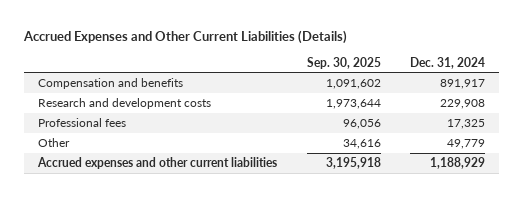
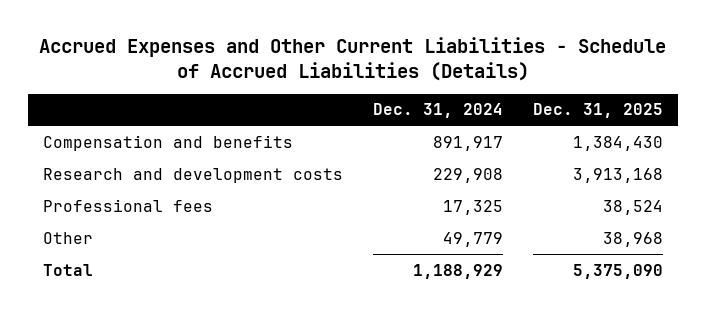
[22,30,347,45] Accrued Expenses and Other Current Liabilities (Details) -> [38,36,666,81] Accrued Expenses and Other Current Liabilities - Schedule of Accrued Liabilities (Details)
[306,56,381,69] Sep. 30, 2025 -> none
none -> [532,103,663,119] Dec. 31, 2025
[37,156,278,169] Accrued expenses and other current liabilities -> [43,263,94,276] Total

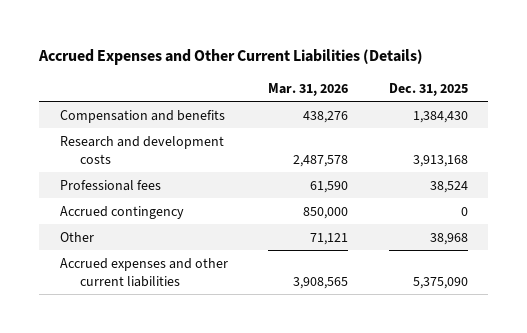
[38,36,666,81] Accrued Expenses and Other Current Liabilities - Schedule of Accrued Liabilities (Details) -> [38,48,424,65] Accrued Expenses and Other Current Liabilities (Details)
[372,103,503,119] Dec. 31, 2024 -> none
none -> [268,82,349,96] Mar. 31, 2026
none -> [59,205,184,219] Accrued contingency
[43,263,94,276] Total -> [59,257,228,287] Accrued expenses and other current liabilities

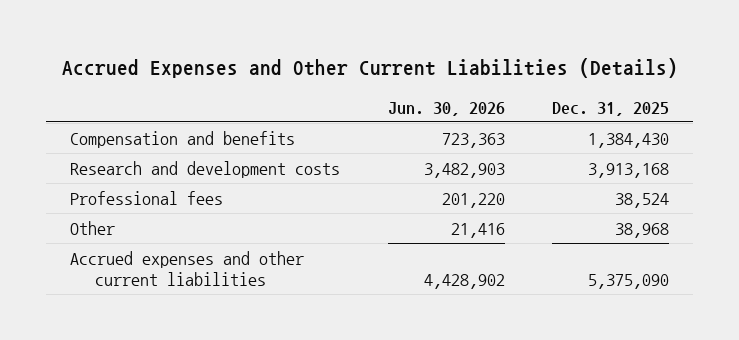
[268,82,349,96] Mar. 31, 2026 -> none
none -> [387,101,505,116] Jun. 30, 2026
[59,205,184,219] Accrued contingency -> none

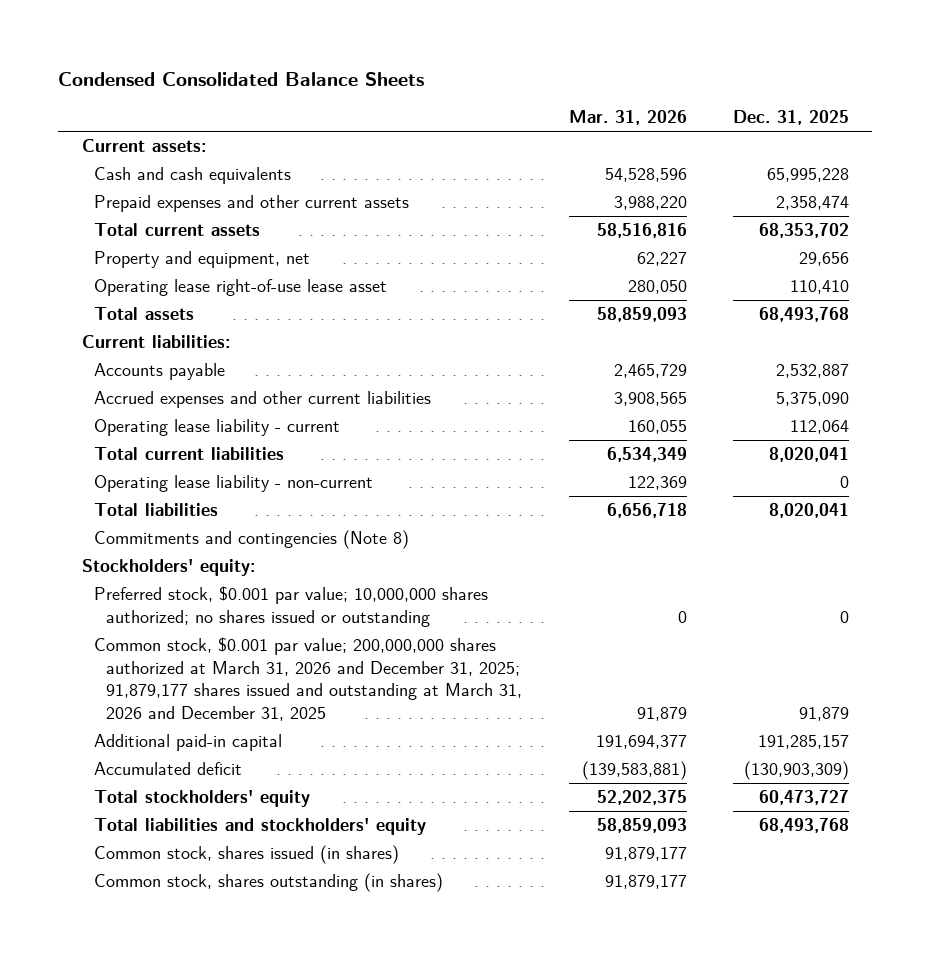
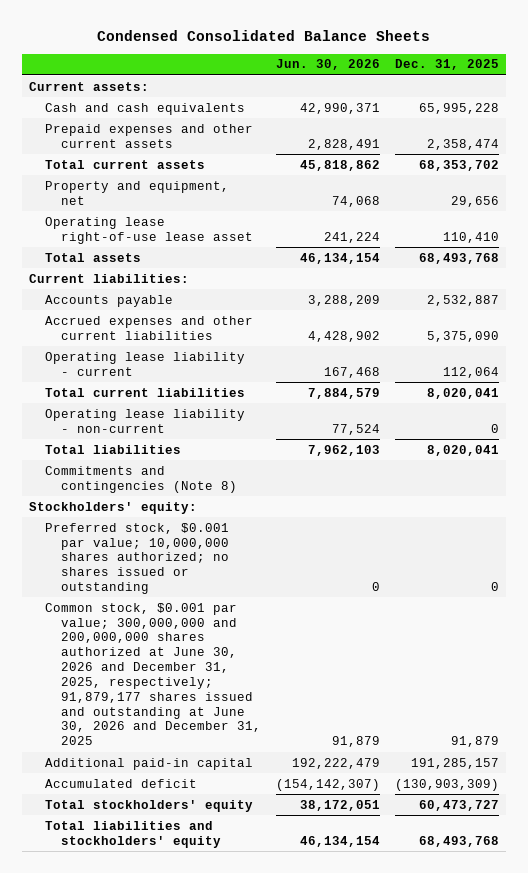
[568,110,687,126] Mar. 31, 2026 -> none
none -> [276,59,381,71] Jun. 30, 2026
[93,637,523,721] Common stock, $0.001 par value; 200,000,000 shares authorized at March 31, 2026 and December 31, 2025; 91,879,177 shares issued and outstanding at March 31, 2026 and December 31, 2025 -> [45,602,262,746] Common stock, $0.001 par value; 300,000,000 and 200,000,000 shares authorized at June 30, 2026 and December 31, 2025, respectively; 91,879,177 shares issued and outstanding at June 30, 2026 and December 31, 2025
[93,845,399,865] Common stock, shares issued (in shares) -> none
[93,873,443,893] Common stock, shares outstanding (in shares) -> none

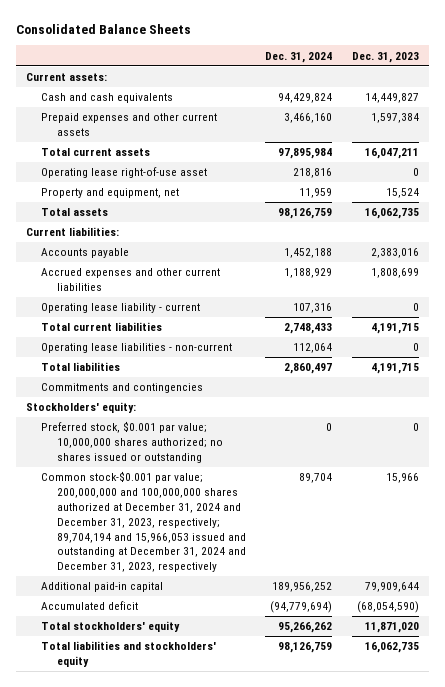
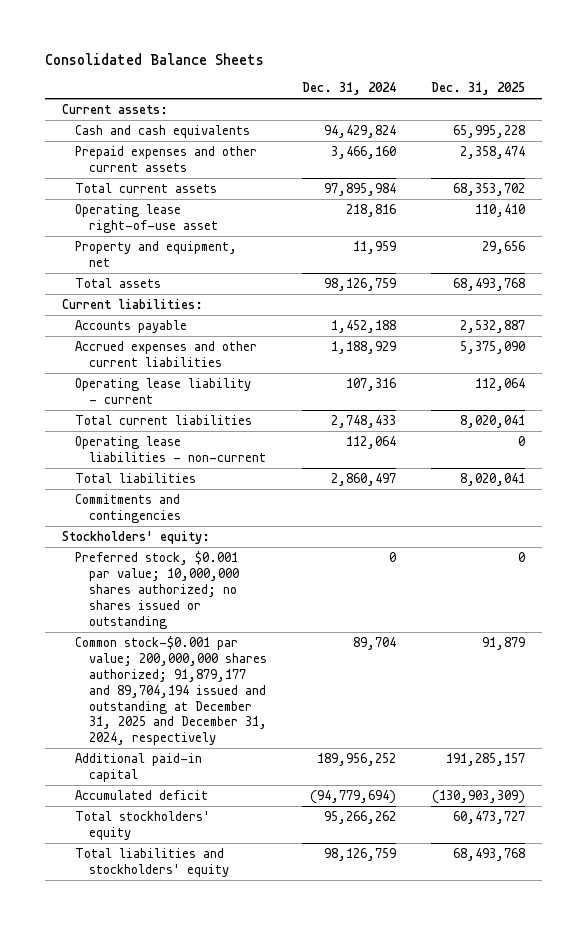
[352,51,420,63] Dec. 31, 2023 -> none
none -> [430,82,525,96] Dec. 31, 2025
[41,471,246,573] Common stock-$0.001 par value; 200,000,000 and 100,000,000 shares authorized at December 31, 2024 and December 31, 2023, respectively; 89,704,194 and 15,966,053 issued and outstanding at December 31, 2024 and December 31, 2023, respectively -> [75,635,267,746] Common stock-$0.001 par value; 200,000,000 shares authorized; 91,879,177 and 89,704,194 issued and outstanding at December 31, 2025 and December 31, 2024, respectively

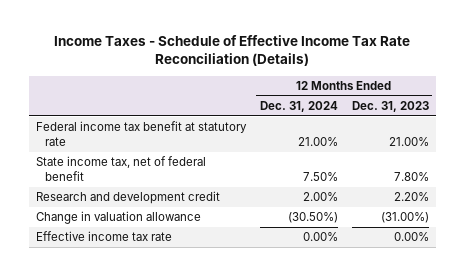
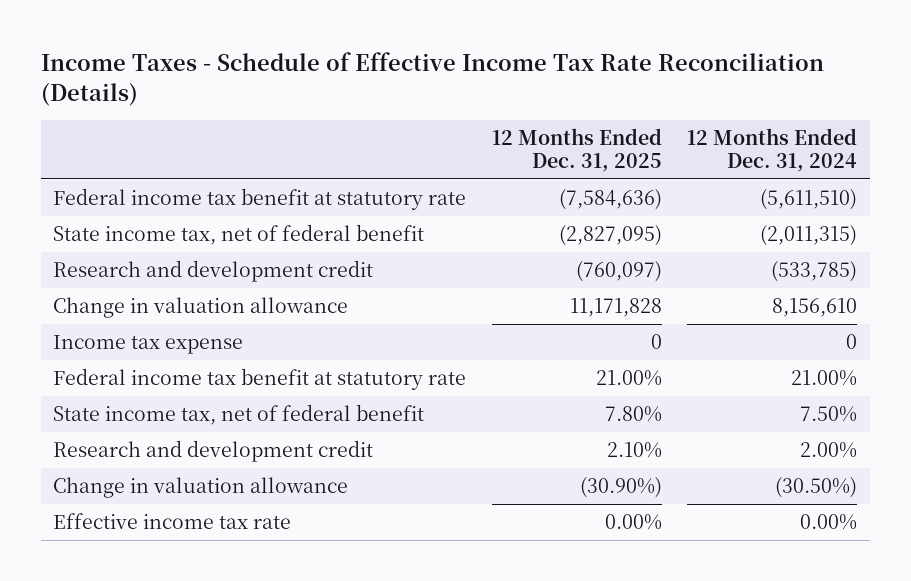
[351,100,429,112] Dec. 31, 2023 -> none
none -> [491,127,662,172] 12 Months Ended Dec. 31, 2025
none -> [53,188,467,211] Federal income tax benefit at statutory rate
none -> [53,224,425,246] State income tax, net of federal benefit
none -> [53,260,374,283] Research and development credit
none -> [53,297,349,319] Change in valuation allowance
none -> [53,335,244,355] Income tax expense

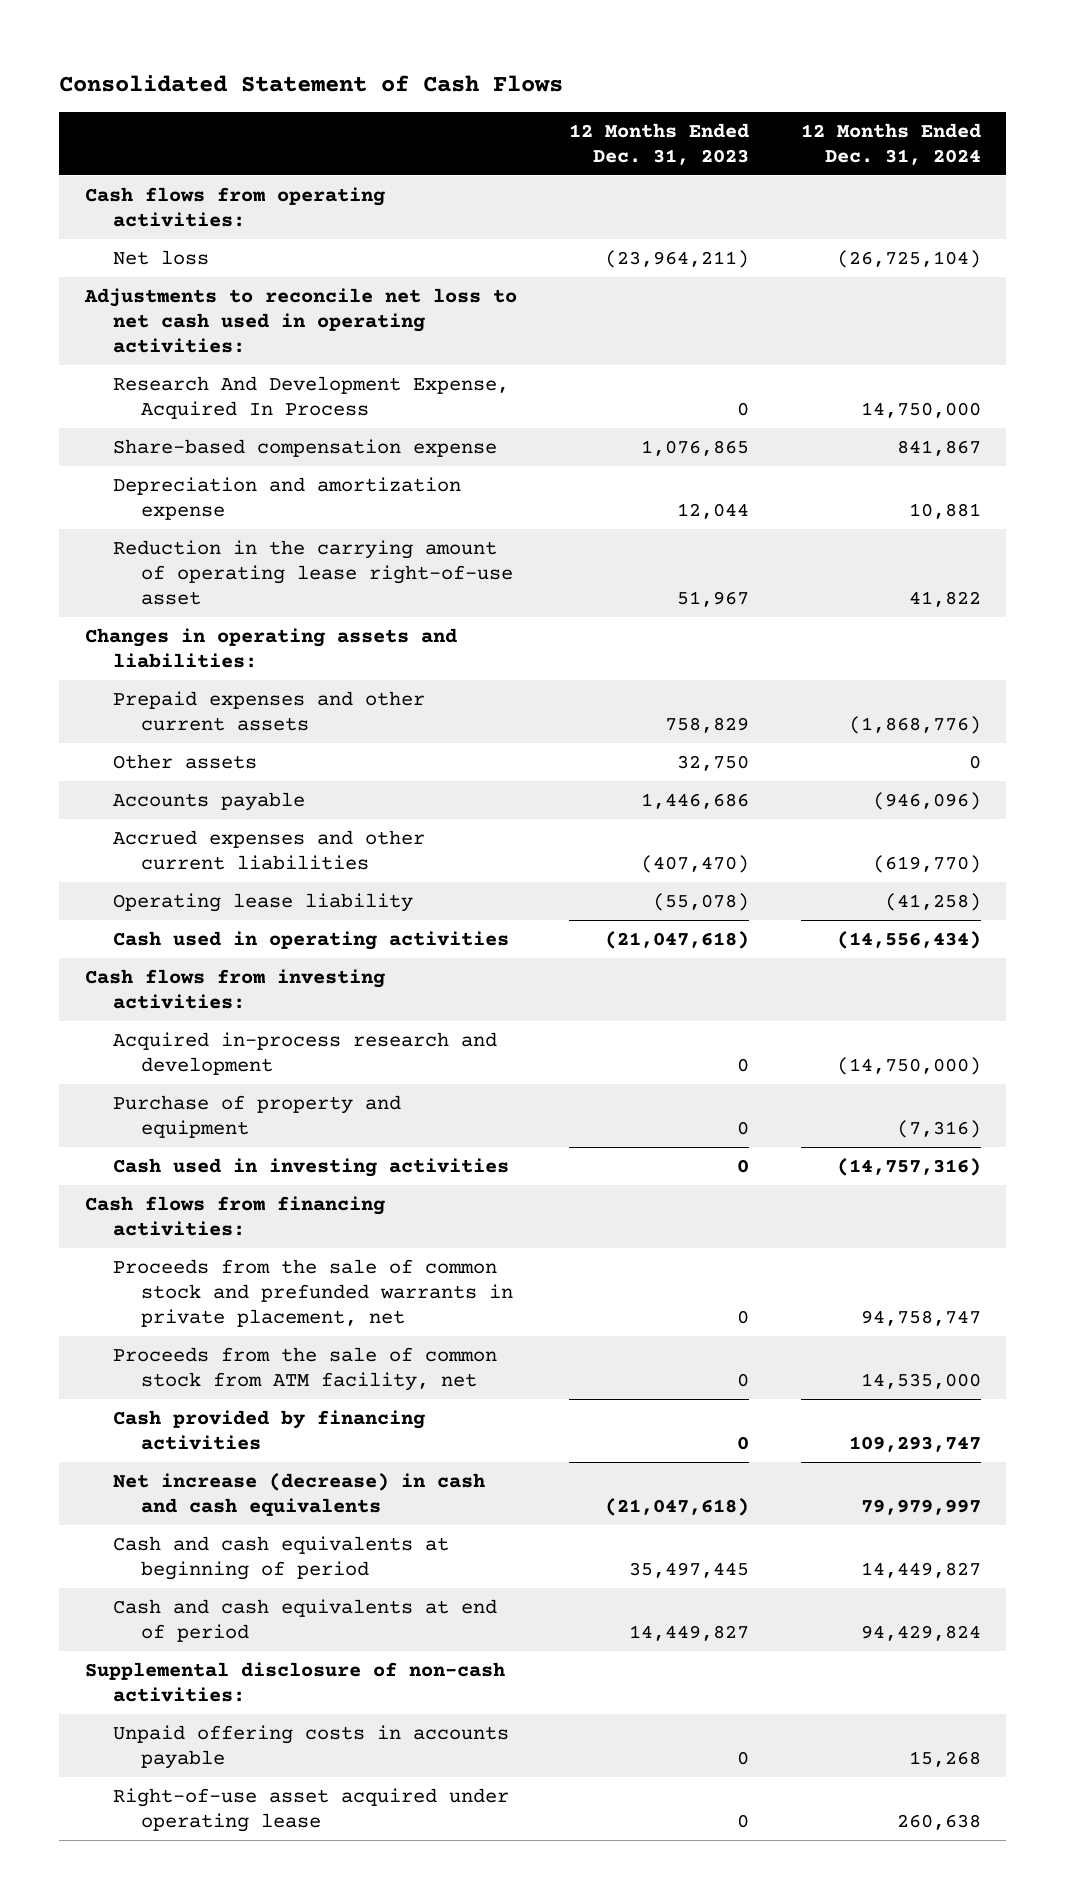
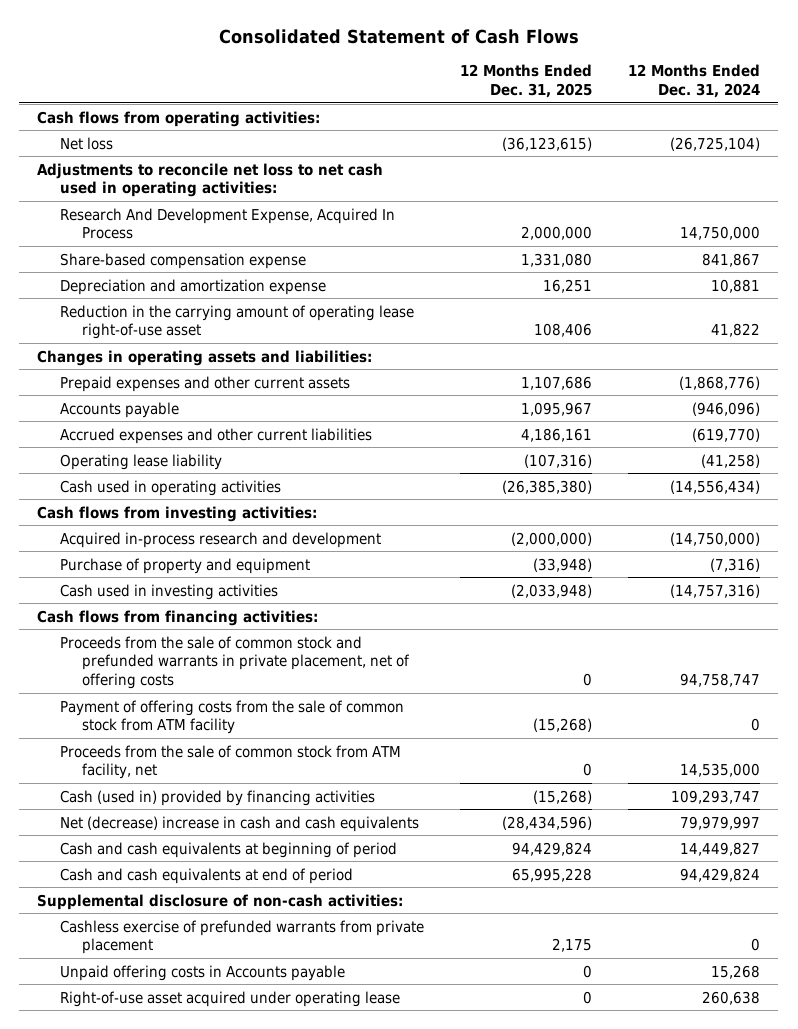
[568,122,749,165] 12 Months Ended Dec. 31, 2023 -> none
none -> [460,64,593,99] 12 Months Ended Dec. 31, 2025
[113,753,258,769] Other assets -> none
[113,1258,514,1327] Proceeds from the sale of common stock and prefunded warrants in private placement, net -> [59,635,411,690] Proceeds from the sale of common stock and prefunded warrants in private placement, net of offering costs
none -> [59,699,404,735] Payment of offering costs from the sale of common stock from ATM facility
[113,1409,426,1450] Cash provided by financing activities -> [59,789,375,806] Cash (used in) provided by financing activities
[113,1472,486,1516] Net increase (decrease) in cash and cash equivalents -> [59,815,419,832] Net (decrease) increase in cash and cash equivalents
none -> [59,919,424,955] Cashless exercise of prefunded warrants from private placement
[113,1724,510,1769] Unpaid offering costs in accounts payable -> [59,964,345,981] Unpaid offering costs in Accounts payable

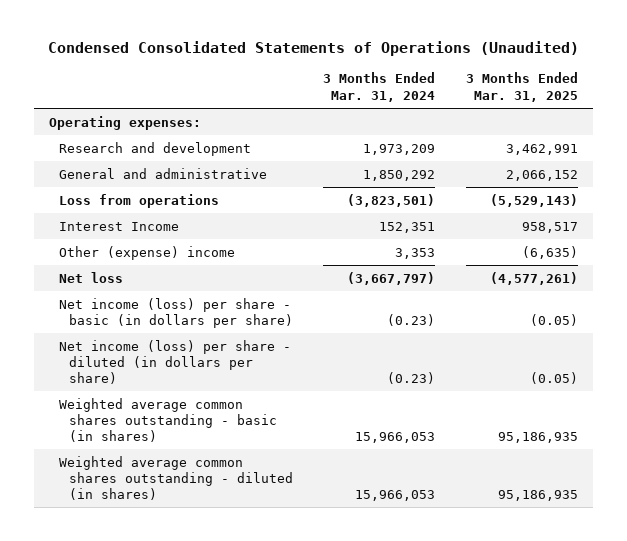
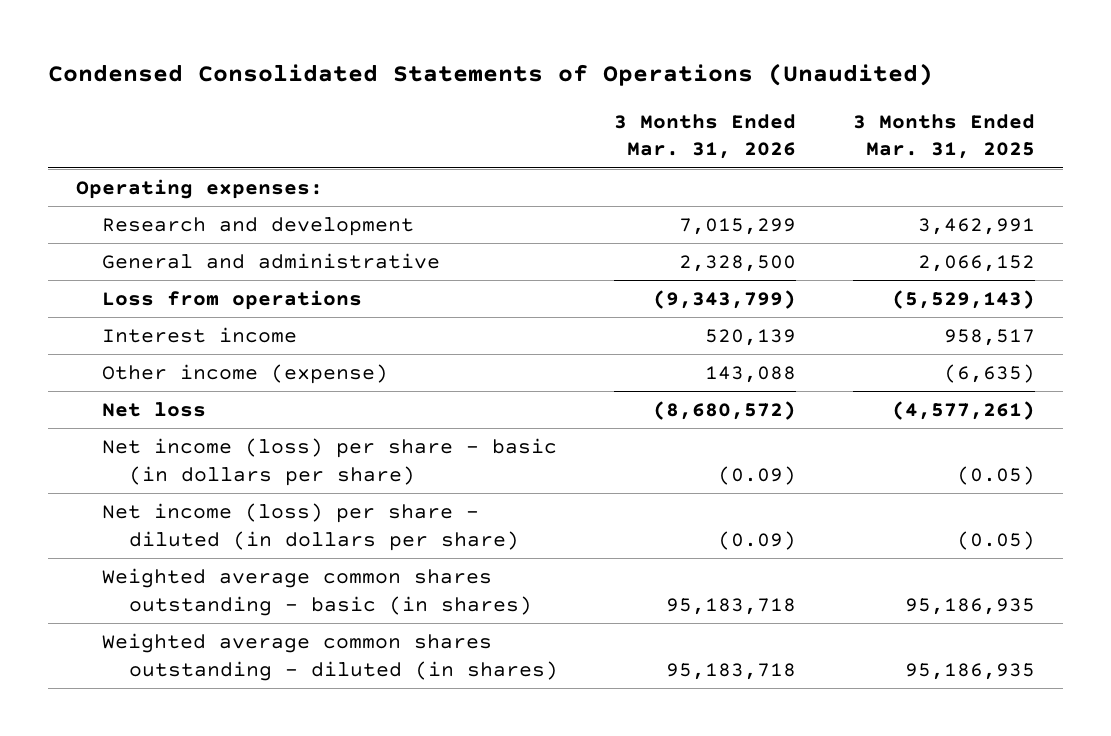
[323,72,436,102] 3 Months Ended Mar. 31, 2024 -> none
none -> [614,113,797,160] 3 Months Ended Mar. 31, 2026
[58,221,179,231] Interest Income -> [102,326,298,343] Interest income
[58,245,235,260] Other (expense) income -> [102,363,389,384] Other income (expense)

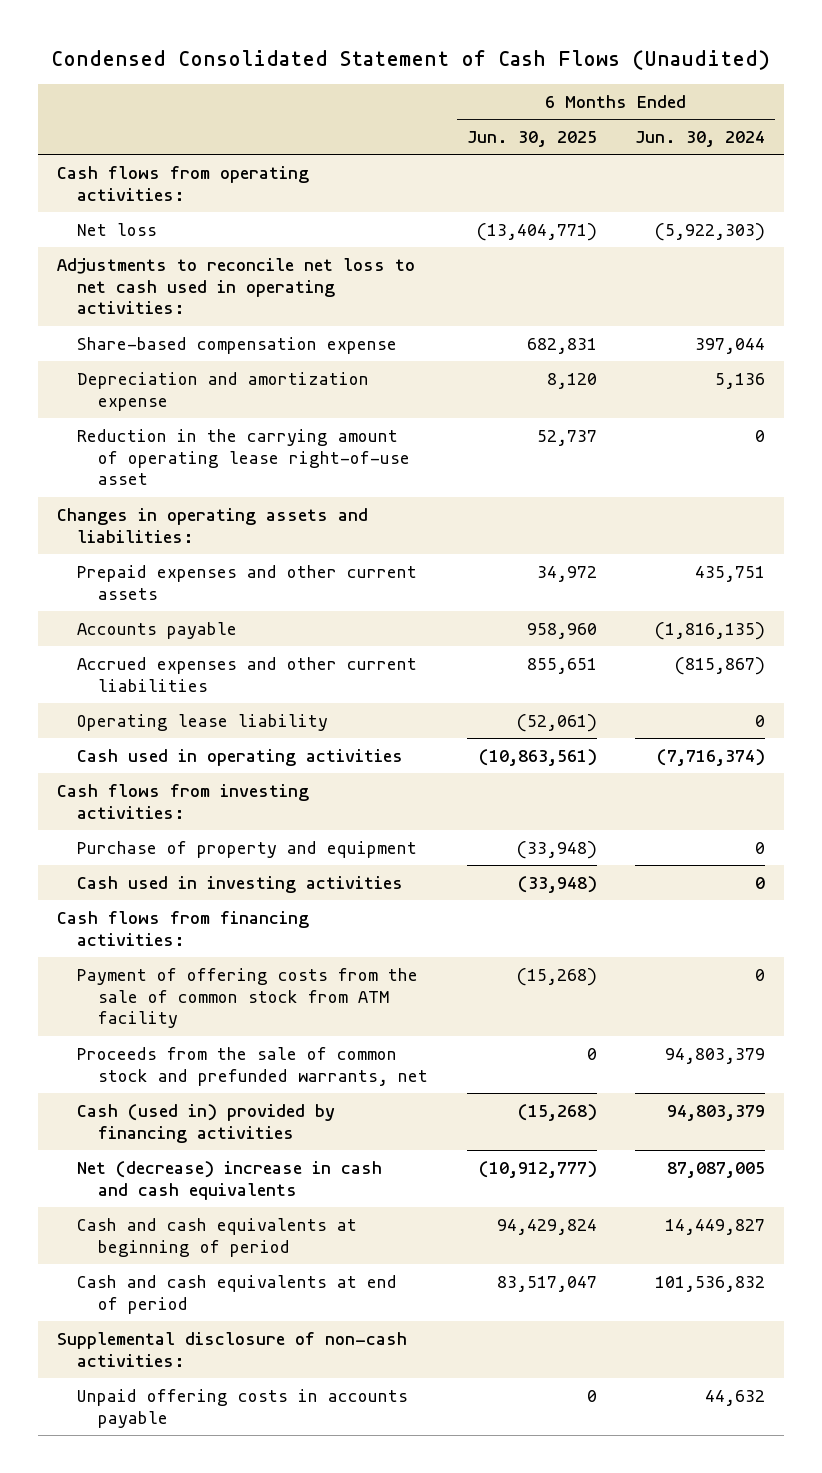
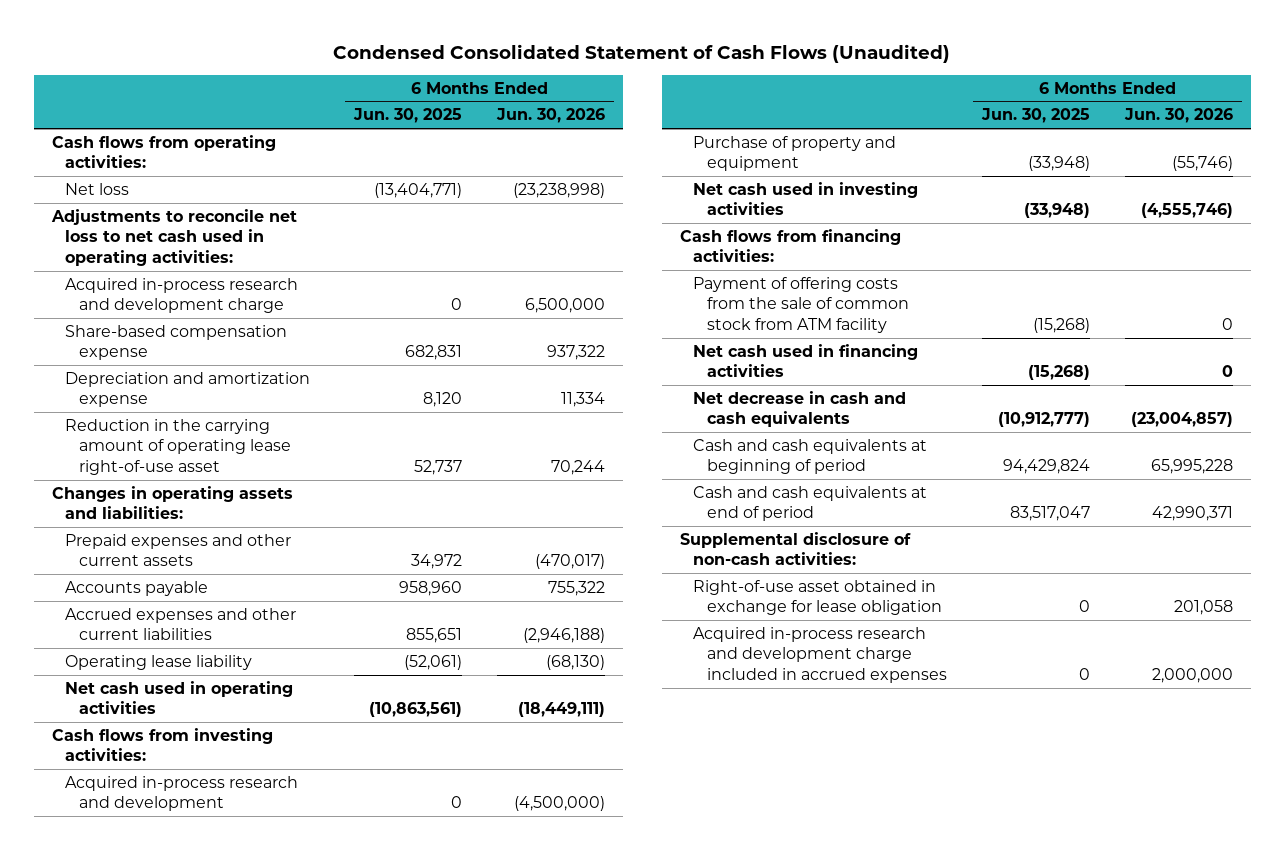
[635,130,766,147] Jun. 30, 2024 -> none
none -> [496,108,606,124] Jun. 30, 2026
none -> [65,277,299,314] Acquired in-process research and development charge
[77,748,404,766] Cash used in operating activities -> [65,680,294,715] Net cash used in operating activities
none -> [65,775,299,812] Acquired in-process research and development
[77,875,404,893] Cash used in investing activities -> [693,181,919,216] Net cash used in investing activities
[77,1046,429,1086] Proceeds from the sale of common stock and prefunded warrants, net -> none
[77,1103,336,1143] Cash (used in) provided by financing activities -> [693,343,919,378] Net cash used in financing activities
[77,1160,383,1200] Net (decrease) increase in cash and cash equivalents -> [693,390,907,428] Net decrease in cash and cash equivalents
[77,1388,409,1428] Unpaid offering costs in accounts payable -> none
none -> [693,579,942,616] Right-of-use asset obtained in exchange for lease obligation
none -> [693,626,947,684] Acquired in-process research and development charge included in accrued expenses

